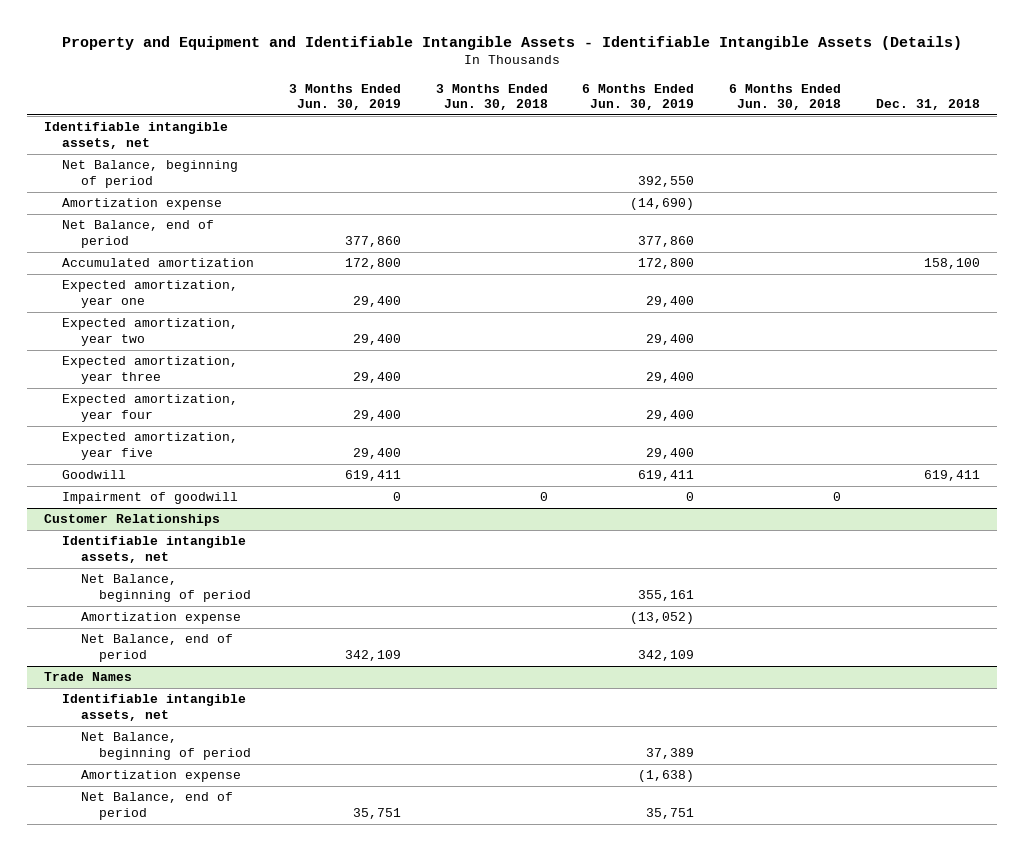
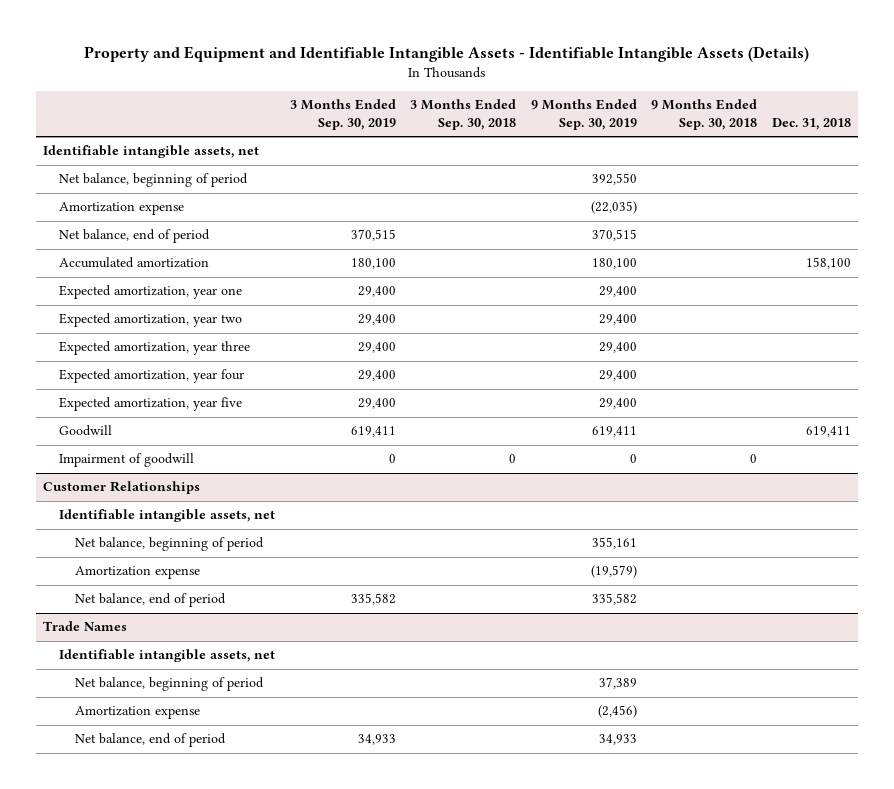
[288,83,401,111] 3 Months Ended Jun. 30, 2019 -> none
[435,83,548,111] 3 Months Ended Jun. 30, 2018 -> none
[582,83,695,111] 6 Months Ended Jun. 30, 2019 -> none
[728,83,841,111] 6 Months Ended Jun. 30, 2018 -> none
none -> [289,98,396,130] 3 Months Ended Sep. 30, 2019
none -> [410,98,517,130] 3 Months Ended Sep. 30, 2018
none -> [530,98,637,130] 9 Months Ended Sep. 30, 2019
none -> [651,98,758,130] 9 Months Ended Sep. 30, 2018
[62,160,239,188] Net Balance, beginning of period -> [59,173,249,188] Net balance, beginning of period
[62,220,215,248] Net Balance, end of period -> [59,229,211,244] Net balance, end of period
[80,574,252,602] Net Balance, beginning of period -> [75,537,265,552] Net balance, beginning of period
[80,634,233,662] Net Balance, end of period -> [75,593,227,608] Net balance, end of period
[80,732,252,760] Net Balance, beginning of period -> [75,677,265,692] Net balance, beginning of period
[80,792,233,820] Net Balance, end of period -> [75,733,227,748] Net balance, end of period

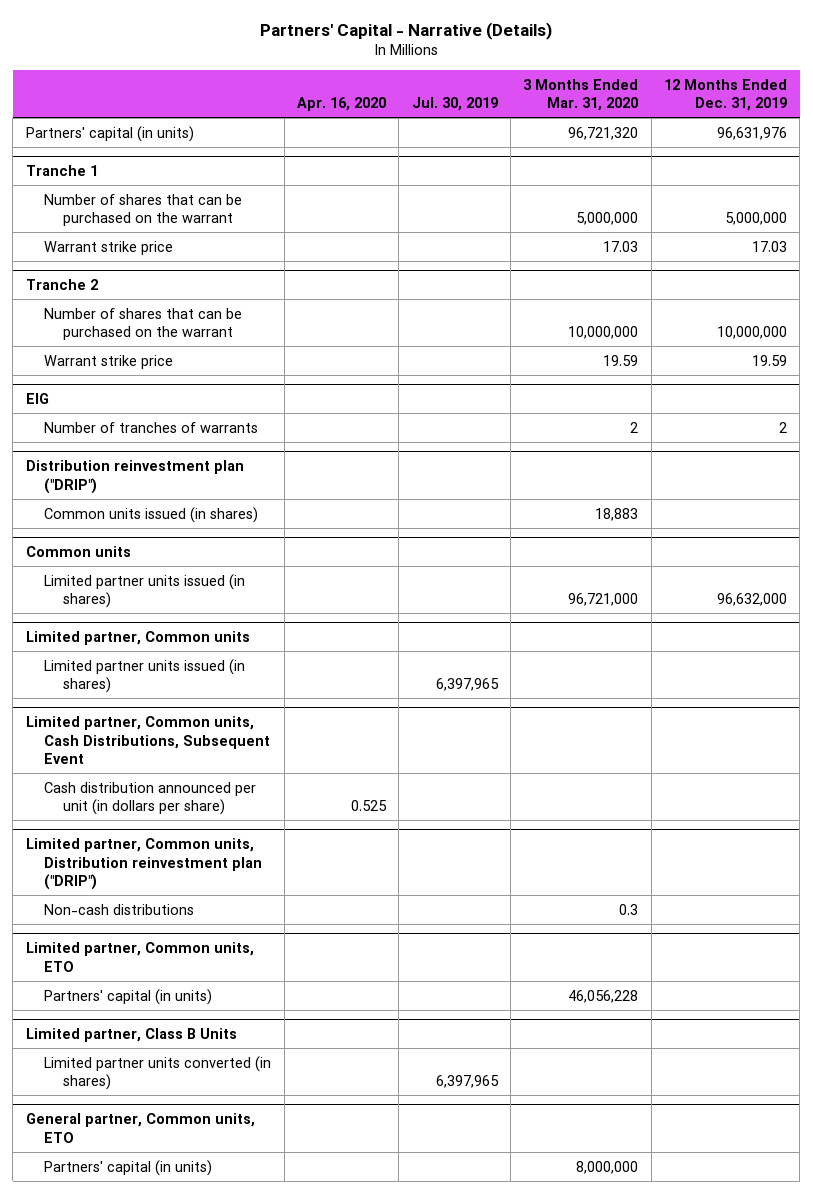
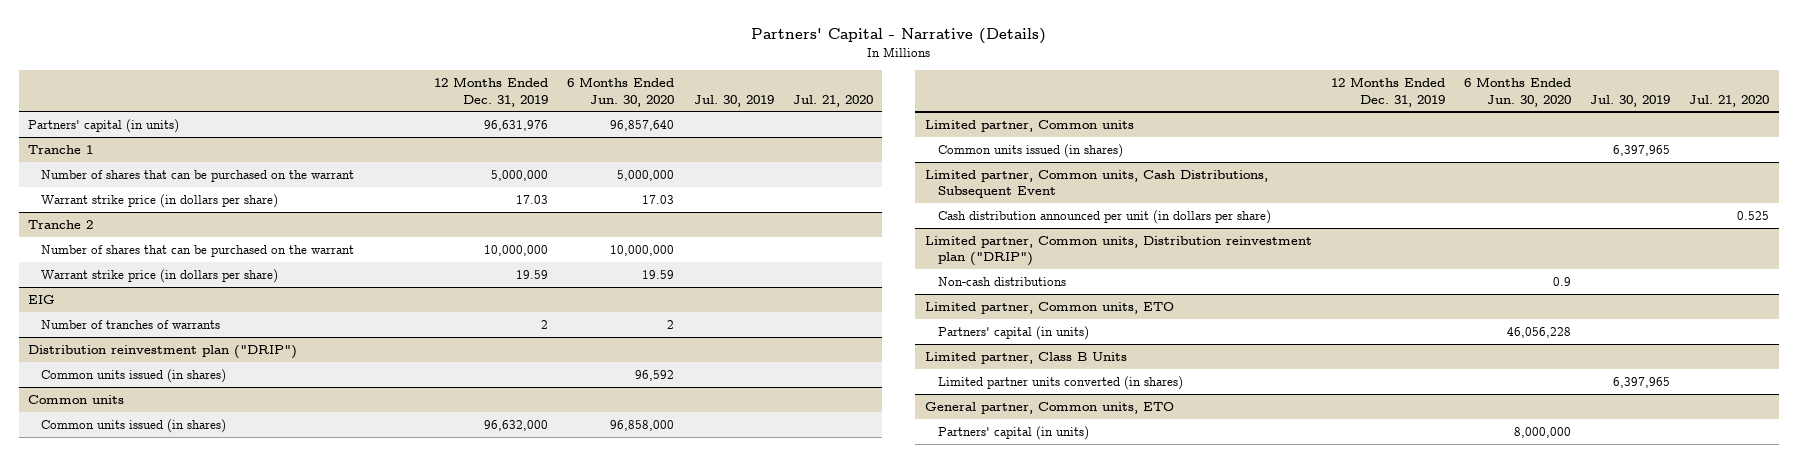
[297,97,387,112] Apr. 16, 2020 -> none
[523,78,639,112] 3 Months Ended Mar. 31, 2020 -> none
none -> [567,77,675,107] 6 Months Ended Jun. 30, 2020
none -> [792,94,873,107] Jul. 21, 2020
[44,240,174,255] Warrant strike price -> [41,193,279,208] Warrant strike price (in dollars per share)
[44,354,174,369] Warrant strike price -> [41,268,279,283] Warrant strike price (in dollars per share)
[44,573,246,609] Limited partner units issued (in shares) -> [41,418,227,433] Common units issued (in shares)
[44,658,246,694] Limited partner units issued (in shares) -> [937,143,1123,158] Common units issued (in shares)

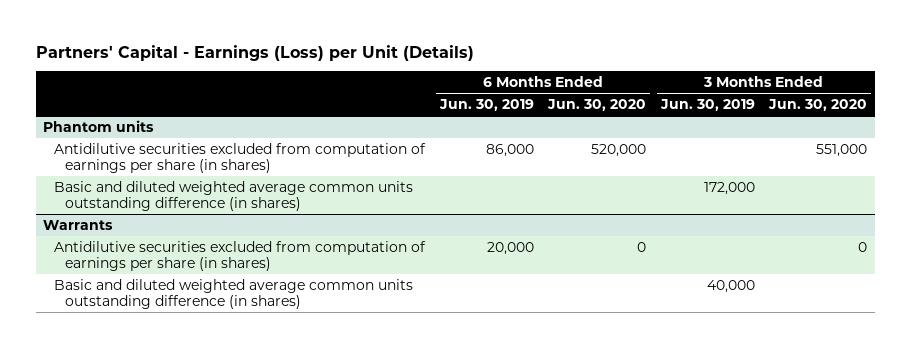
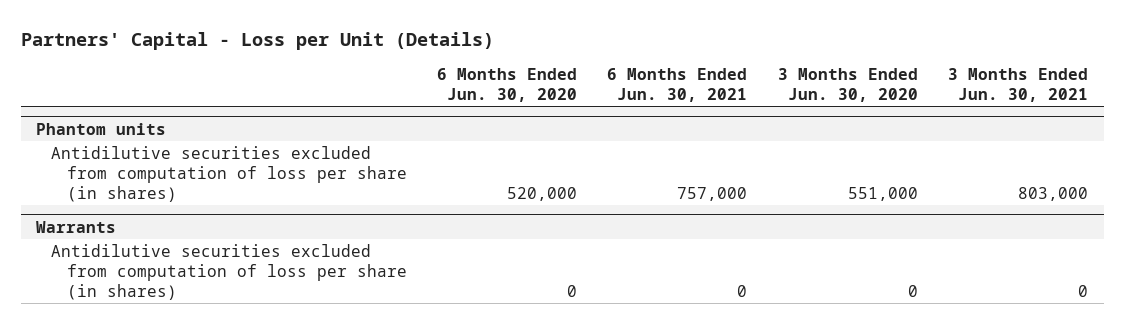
[36,44,475,61] Partners' Capital - Earnings (Loss) per Unit (Details) -> [20,31,494,50] Partners' Capital - Loss per Unit (Details)
[438,99,534,112] Jun. 30, 2019 -> none
[659,99,755,112] Jun. 30, 2019 -> none
none -> [607,67,748,102] 6 Months Ended Jun. 30, 2021
none -> [948,67,1089,102] 3 Months Ended Jun. 30, 2021
[54,180,414,212] Basic and diluted weighted average common units outstanding difference (in shares) -> none
[54,142,427,174] Antidilutive securities excluded from computation of earnings per share (in shares) -> [51,145,407,202] Antidilutive securities excluded from computation of loss per share (in shares)
[54,278,414,310] Basic and diluted weighted average common units outstanding difference (in shares) -> none
[54,240,427,272] Antidilutive securities excluded from computation of earnings per share (in shares) -> [51,243,407,300] Antidilutive securities excluded from computation of loss per share (in shares)

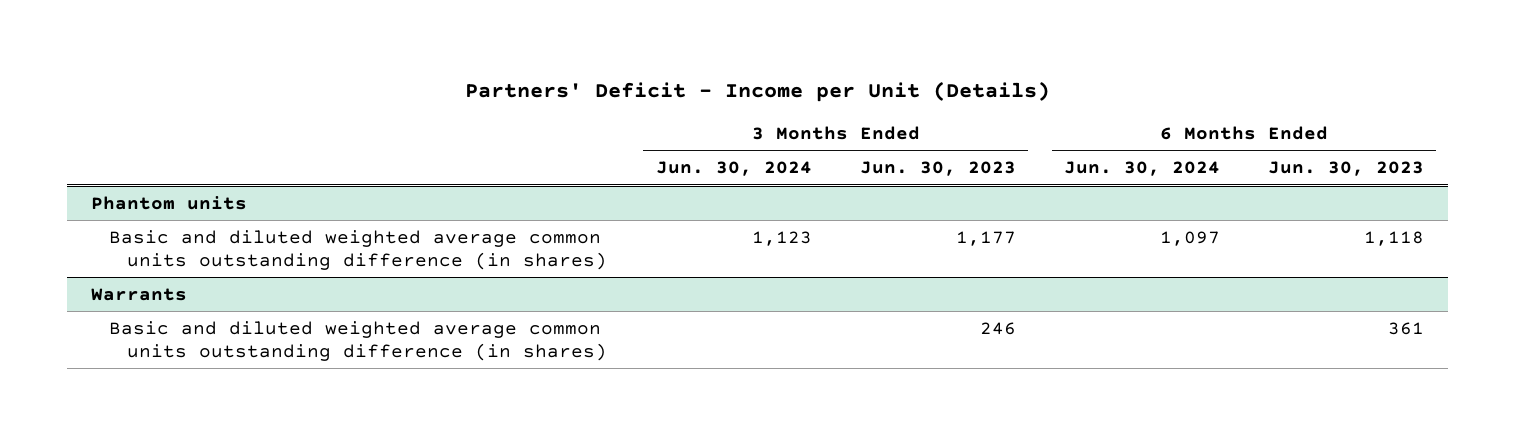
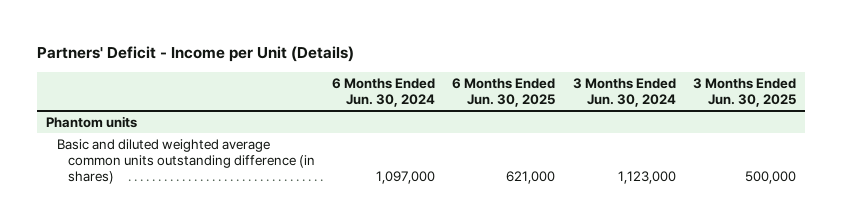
[859,161,1016,177] Jun. 30, 2023 -> none
[1268,161,1425,177] Jun. 30, 2023 -> none
none -> [452,77,556,107] 6 Months Ended Jun. 30, 2025
none -> [692,77,796,107] 3 Months Ended Jun. 30, 2025
[91,287,188,301] Warrants -> none
[109,320,608,361] Basic and diluted weighted average common units outstanding difference (in shares) -> none
[751,230,812,246] 1,123 -> [617,170,676,184] 1,123,000
[1159,230,1220,246] 1,097 -> [375,170,435,184] 1,097,000

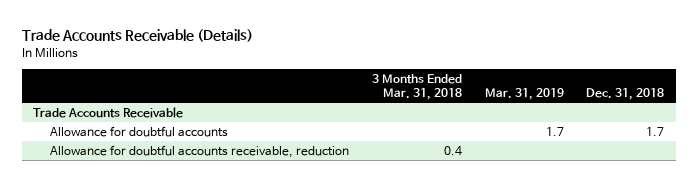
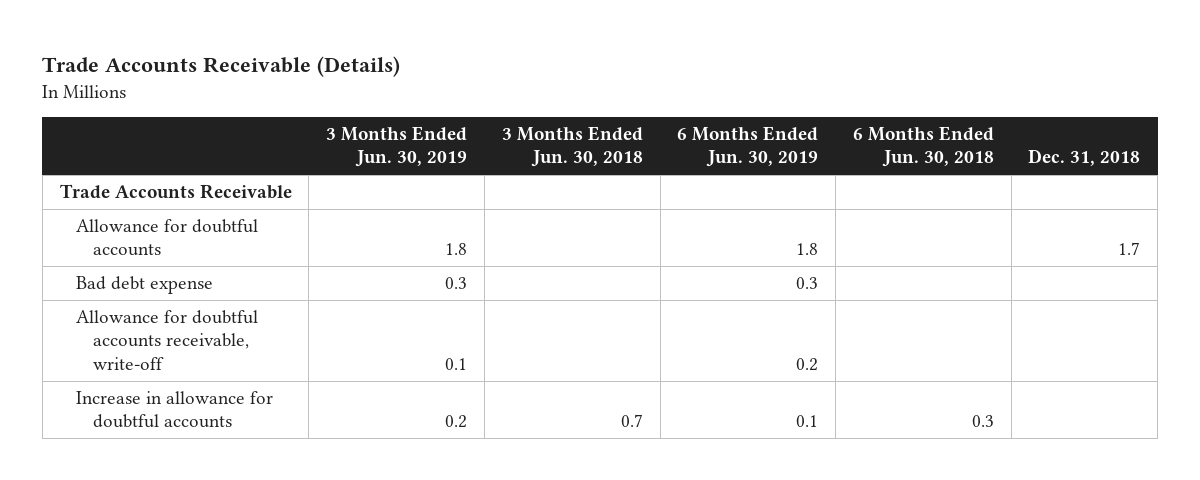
[371,73,462,101] 3 Months Ended Mar. 31, 2018 -> none
[484,88,564,101] Mar. 31, 2019 -> none
none -> [326,125,468,168] 3 Months Ended Jun. 30, 2019
none -> [501,125,643,168] 3 Months Ended Jun. 30, 2018
none -> [677,125,819,168] 6 Months Ended Jun. 30, 2019
none -> [852,125,994,168] 6 Months Ended Jun. 30, 2018
none -> [76,276,214,295] Bad debt expense
[49,144,349,158] Allowance for doubtful accounts receivable, reduction -> [76,310,259,370] Allowance for doubtful accounts receivable, write-off
none -> [76,391,274,429] Increase in allowance for doubtful accounts

